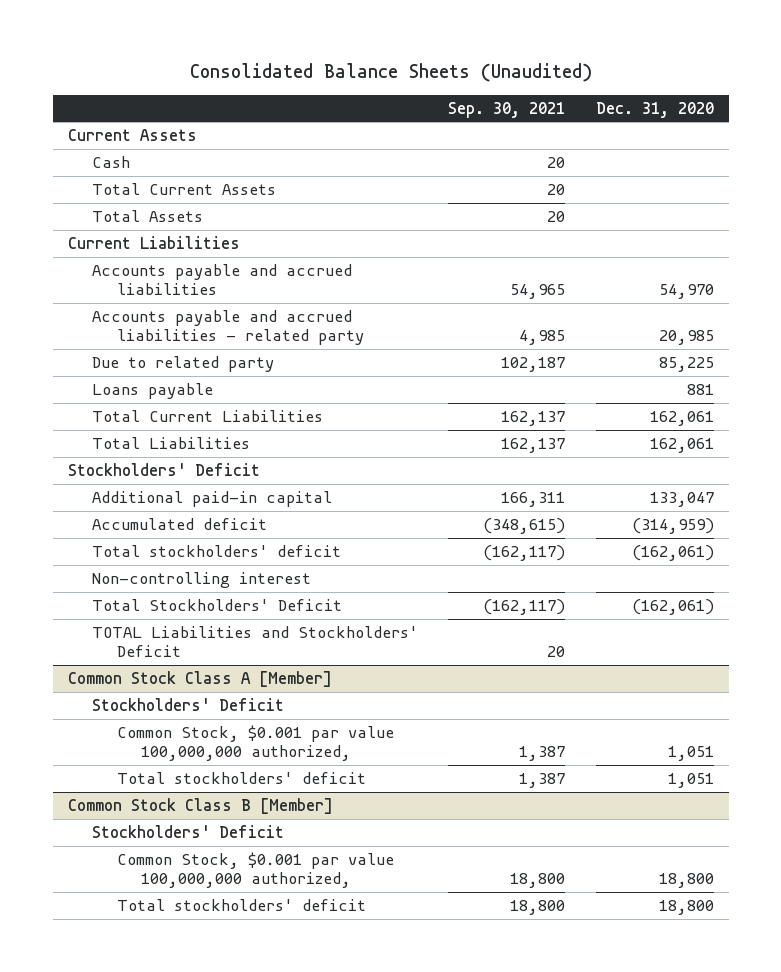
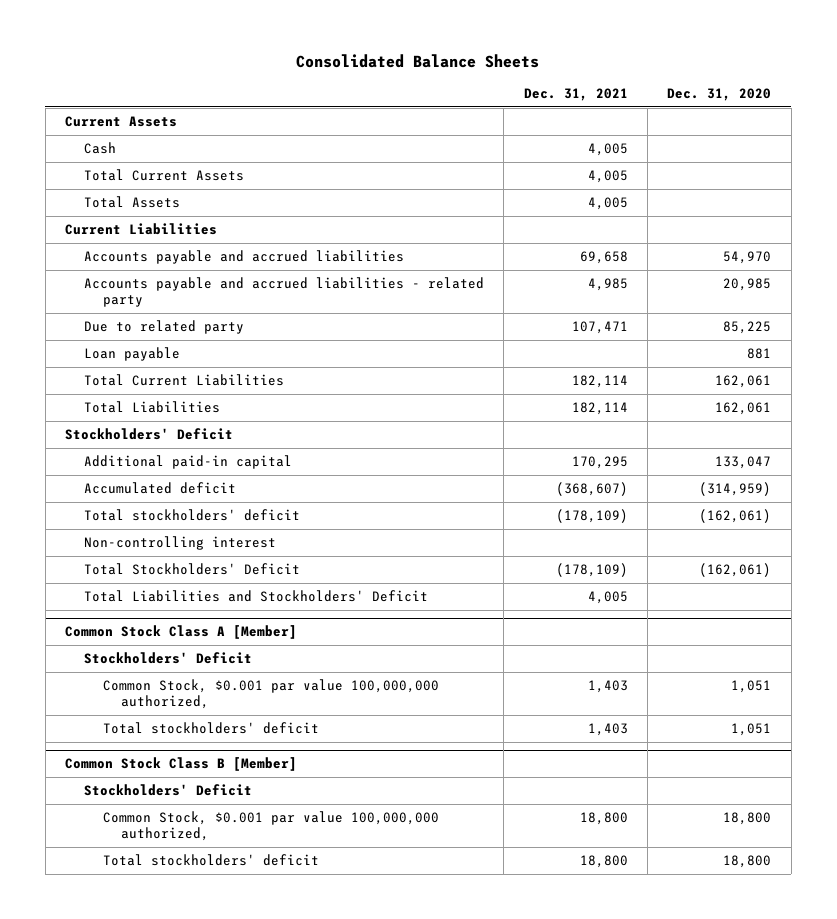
[189,63,592,83] Consolidated Balance Sheets (Unaudited) -> [296,53,540,68] Consolidated Balance Sheets
[448,101,566,118] Sep. 30, 2021 -> none
none -> [523,88,628,102] Dec. 31, 2021
[92,383,214,400] Loans payable -> [83,347,180,362] Loan payable
[92,626,419,658] TOTAL Liabilities and Stockholders' Deficit -> [83,590,428,603] Total Liabilities and Stockholders' Deficit

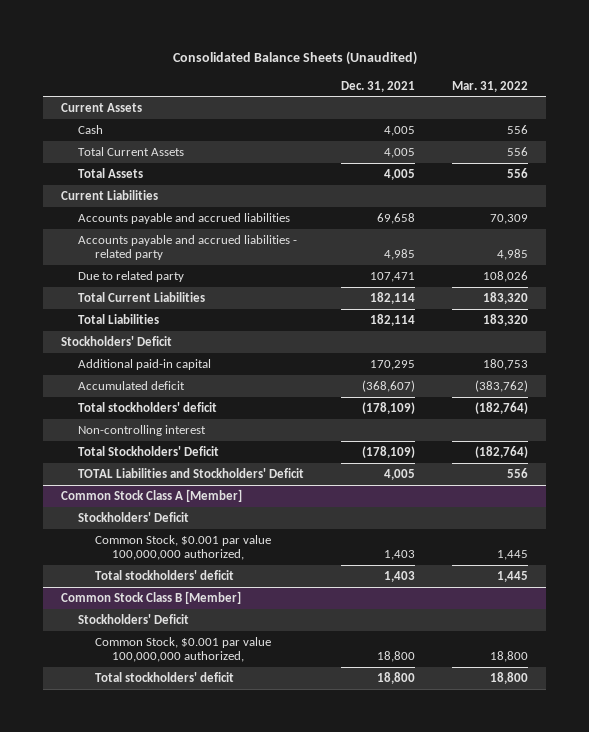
[296,53,540,68] Consolidated Balance Sheets -> [172,51,417,66] Consolidated Balance Sheets (Unaudited)
[667,88,772,102] Dec. 31, 2020 -> none
none -> [451,80,528,92] Mar. 31, 2022
[83,347,180,362] Loan payable -> none
[83,590,428,603] Total Liabilities and Stockholders' Deficit -> [78,467,305,478] TOTAL Liabilities and Stockholders' Deficit

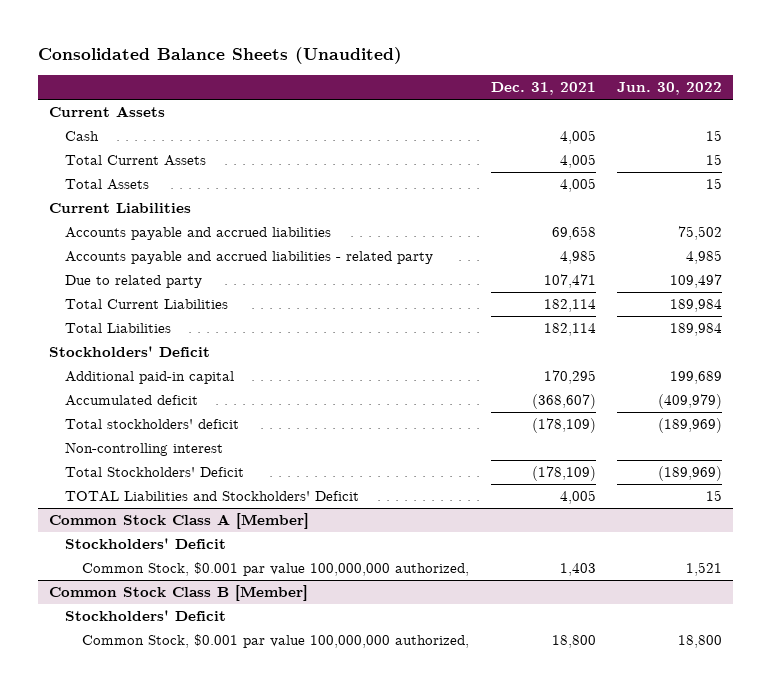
[451,80,528,92] Mar. 31, 2022 -> none
none -> [617,82,723,96] Jun. 30, 2022
[95,569,235,580] Total stockholders' deficit -> none
[95,671,235,682] Total stockholders' deficit -> none

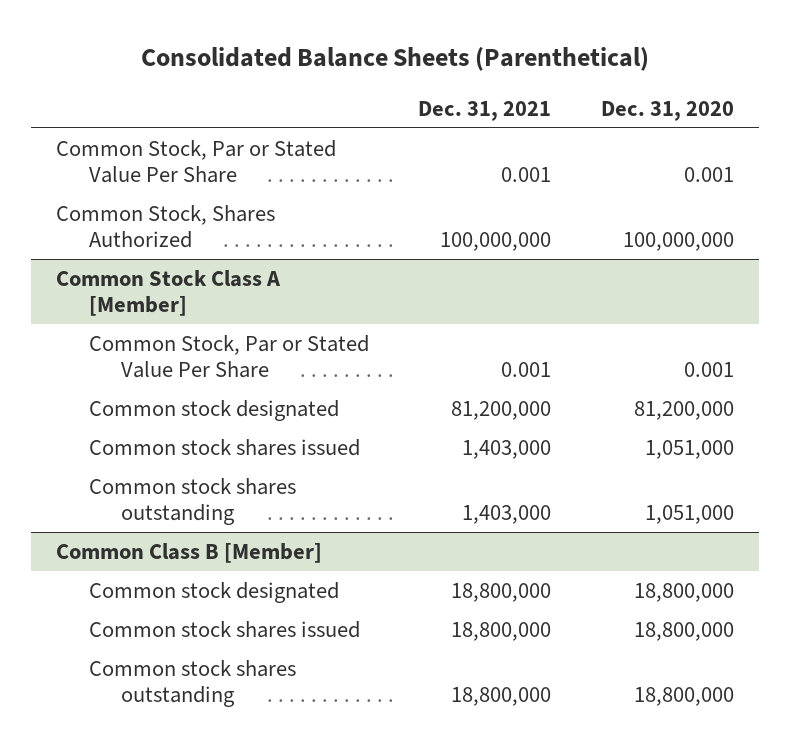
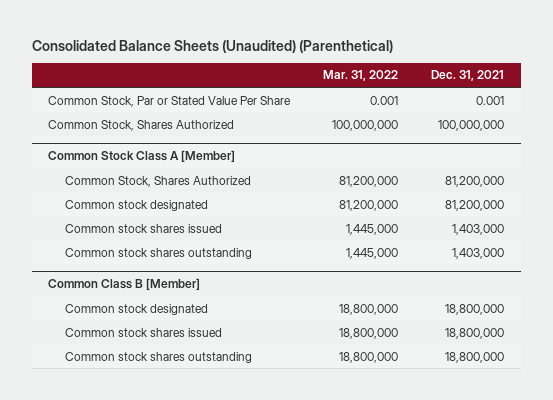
[140,47,649,72] Consolidated Balance Sheets (Parenthetical) -> [31,39,393,53] Consolidated Balance Sheets (Unaudited) (Parenthetical)
[600,100,734,121] Dec. 31, 2020 -> none
none -> [323,70,399,82] Mar. 31, 2022
[88,334,369,378] Common Stock, Par or Stated Value Per Share -> none
none -> [65,175,252,187] Common Stock, Shares Authorized

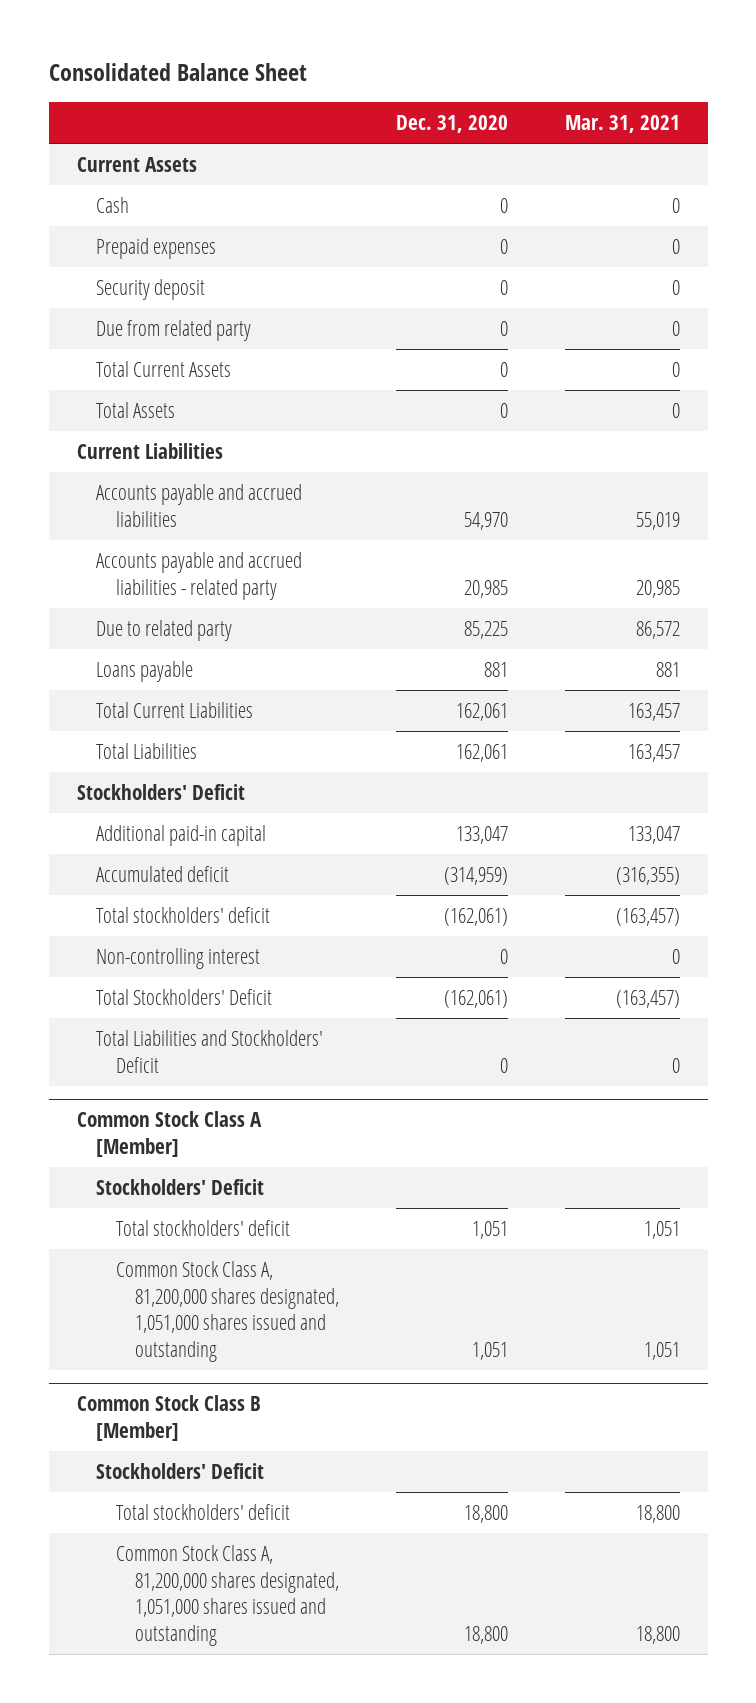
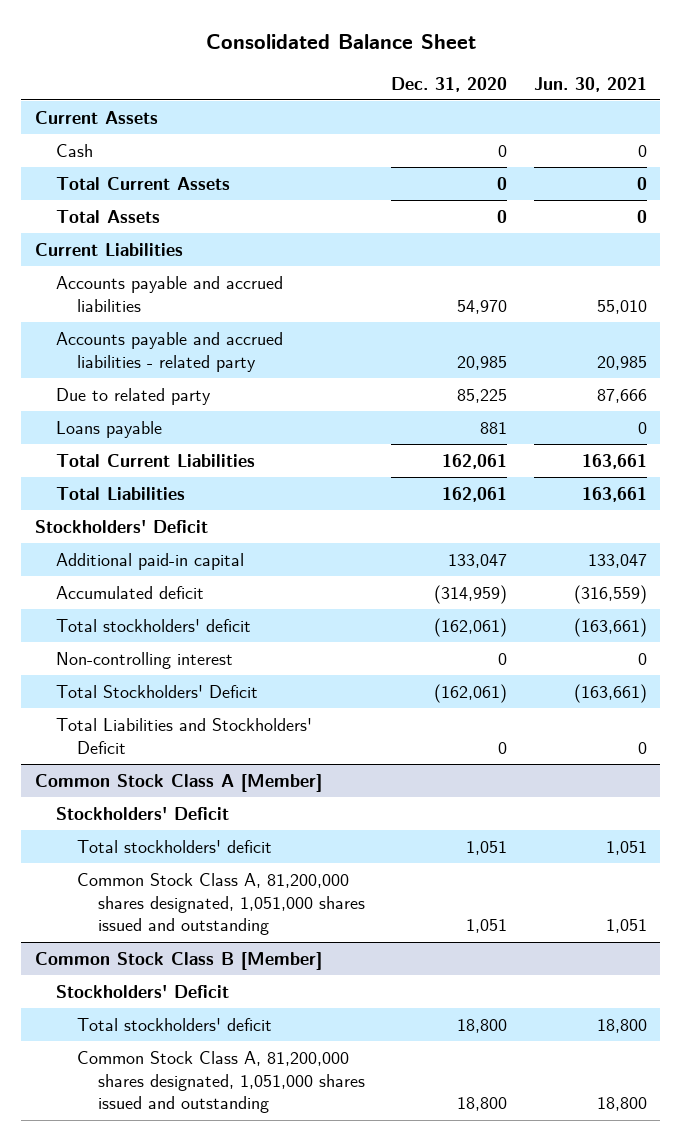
[564,114,680,133] Mar. 31, 2021 -> none
none -> [534,76,648,92] Jun. 30, 2021
[96,238,217,260] Prepaid expenses -> none
[96,279,206,301] Security deposit -> none
[96,320,252,342] Due from related party -> none

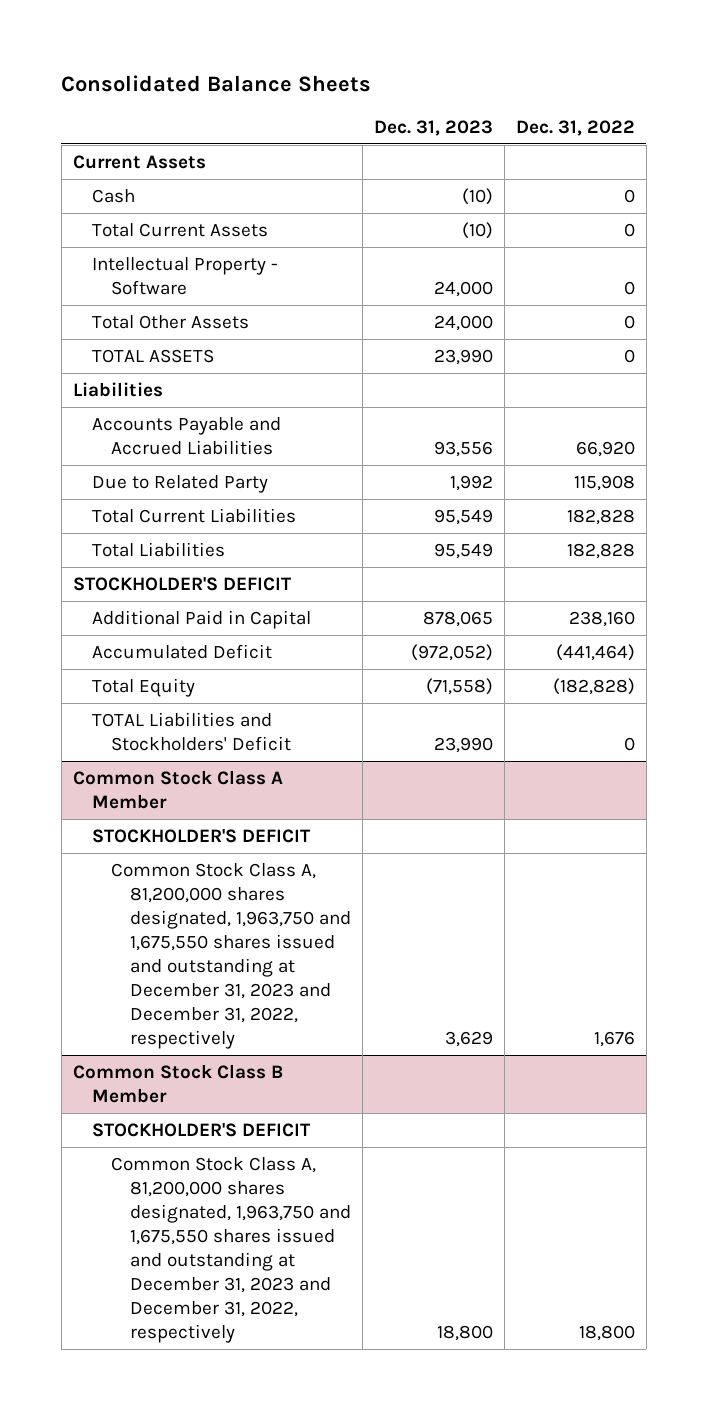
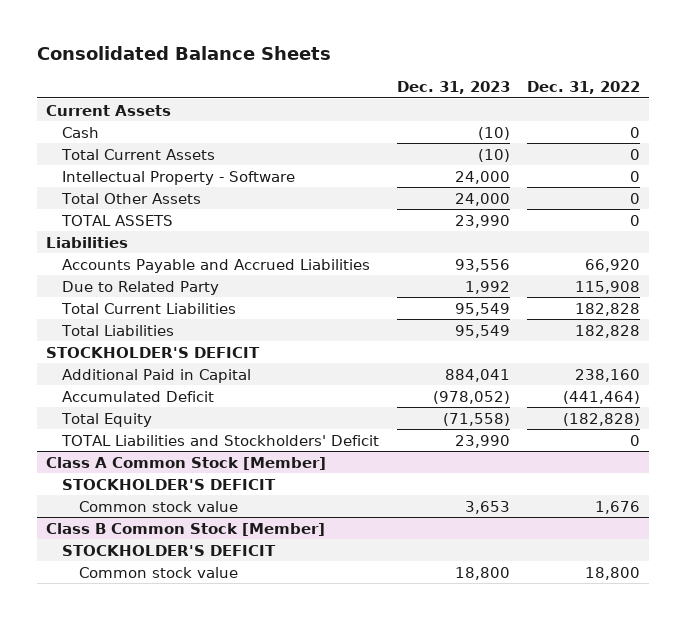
[423,611,494,628] 878,065 -> [444,368,510,382] 884,041
[411,644,494,662] (972,052) -> [432,390,510,404] (978,052)
[72,770,283,810] Common Stock Class A Member -> [45,456,326,470] Class A Common Stock [Member]
[111,863,352,1050] Common Stock Class A, 81,200,000 shares designated, 1,963,750 and 1,675,550 shares issued and outstanding at December 31, 2023 and December 31, 2022, respectively -> none
none -> [79,500,239,512] Common stock value
[72,1064,283,1104] Common Stock Class B Member -> [45,522,325,536] Class B Common Stock [Member]
[111,1157,352,1344] Common Stock Class A, 81,200,000 shares designated, 1,963,750 and 1,675,550 shares issued and outstanding at December 31, 2023 and December 31, 2022, respectively -> [79,566,239,578] Common stock value

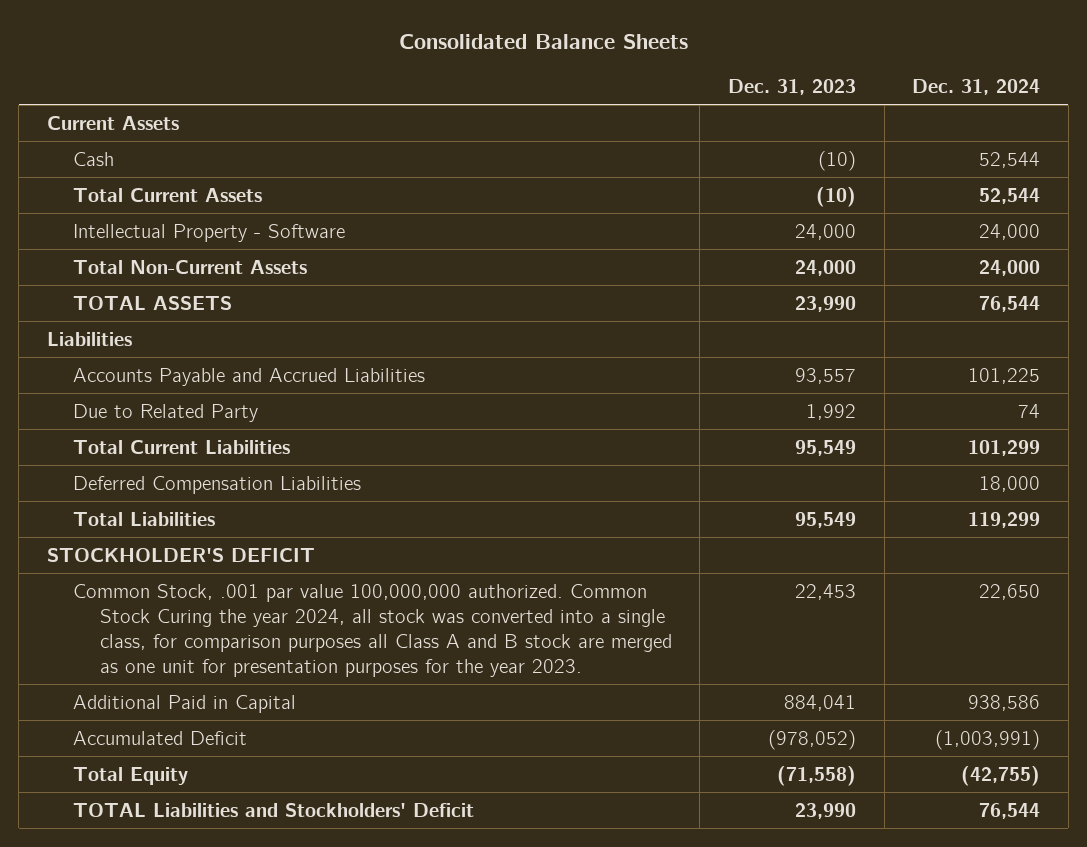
[527,81,641,95] Dec. 31, 2022 -> none
none -> [912,79,1041,96] Dec. 31, 2024
[61,192,202,204] Total Other Assets -> none
none -> [73,259,308,274] Total Non-Current Assets
[454,258,510,272] 93,556 -> [794,367,856,384] 93,557
none -> [73,475,362,494] Deferred Compensation Liabilities
none -> [73,583,672,678] Common Stock, .001 par value 100,000,000 authorized. Common Stock Curing the year 2024, all stock was converted into a single class, for comparison purposes all Class A and B stock are merged as one unit for presentation purposes for the year 2023.
[45,456,326,470] Class A Common Stock [Member] -> none
[62,478,277,490] STOCKHOLDER'S DEFICIT -> none
[79,500,239,512] Common stock value -> none
[45,522,325,536] Class B Common Stock [Member] -> none
[62,544,277,556] STOCKHOLDER'S DEFICIT -> none
[79,566,239,578] Common stock value -> none

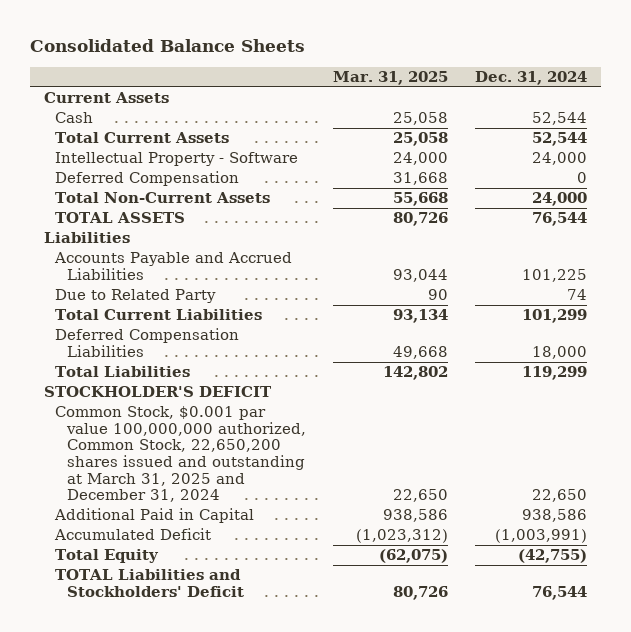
[727,79,856,96] Dec. 31, 2023 -> none
none -> [333,70,449,85] Mar. 31, 2025
none -> [55,171,240,187] Deferred Compensation
[73,583,672,678] Common Stock, .001 par value 100,000,000 authorized. Common Stock Curing the year 2024, all stock was converted into a single class, for comparison purposes all Class A and B stock are merged as one unit for presentation purposes for the year 2023. -> [55,406,306,503] Common Stock, $0.001 par value 100,000,000 authorized, Common Stock, 22,650,200 shares issued and outstanding at March 31, 2025 and December 31, 2024

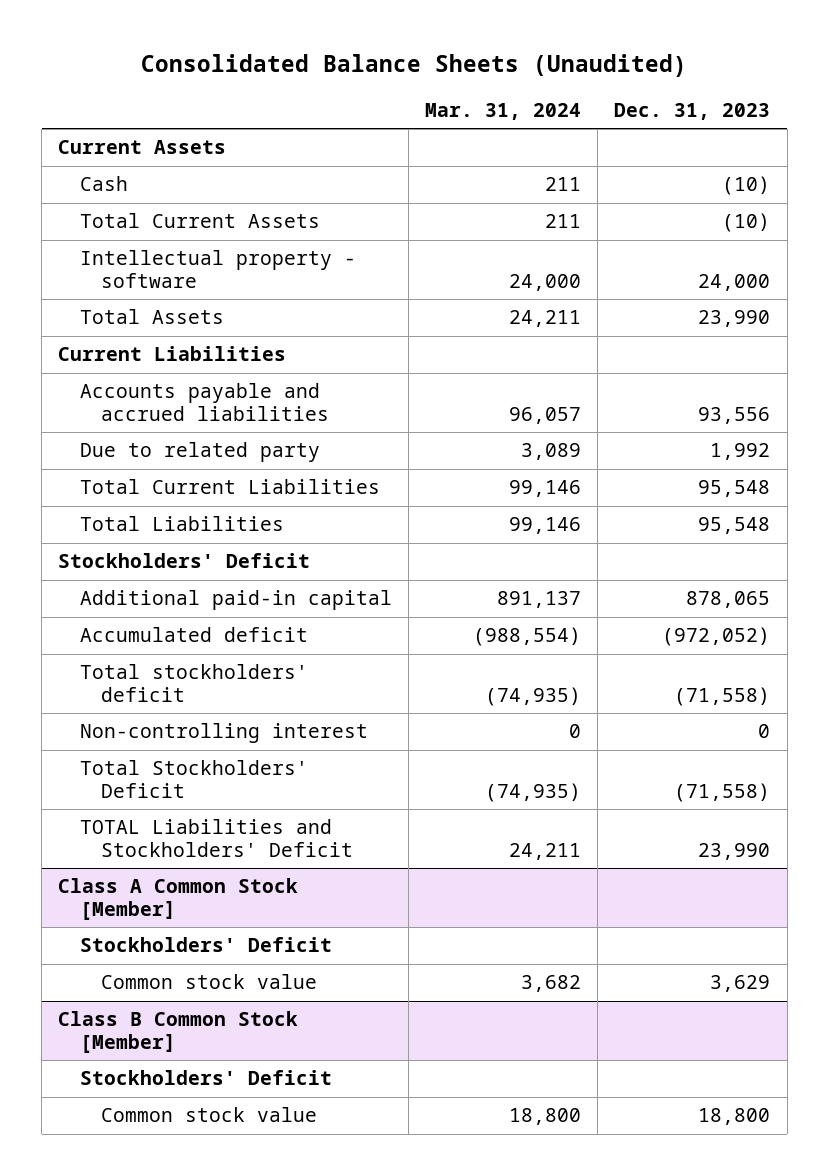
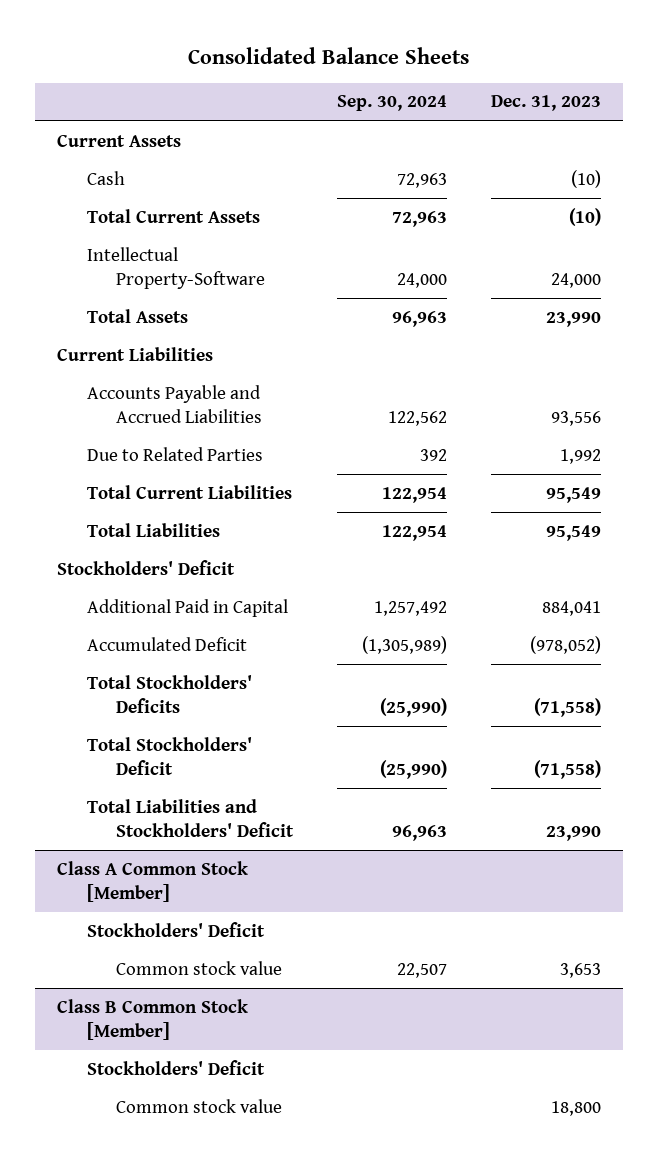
[141,54,688,78] Consolidated Balance Sheets (Unaudited) -> [187,47,469,65] Consolidated Balance Sheets
[425,102,582,120] Mar. 31, 2024 -> none
none -> [336,95,447,112] Sep. 30, 2024
[79,250,356,289] Intellectual property - software -> [86,246,265,289] Intellectual Property-Software
[79,383,330,422] Accounts payable and accrued liabilities -> [86,384,262,423] Accounts Payable and Accrued Liabilities
[79,442,320,463] Due to related party -> [86,446,263,461] Due to Related Parties
[698,480,771,498] 95,548 -> [545,486,601,503] 95,549
[698,517,771,535] 95,548 -> [545,524,601,541] 95,549
[79,723,368,744] Non-controlling interest -> none
[79,590,392,611] Additional paid-in capital -> [86,598,288,617] Additional Paid in Capital
[686,591,771,609] 878,065 -> [541,600,601,616] 884,041
[79,627,308,643] Accumulated deficit -> [86,636,247,651] Accumulated Deficit
[662,627,771,647] (972,052) -> [529,635,601,654] (978,052)
[79,664,308,703] Total stockholders' deficit -> [86,674,252,713] Total Stockholders' Deficits
[79,819,354,858] TOTAL Liabilities and Stockholders' Deficit -> [86,798,294,837] Total Liabilities and Stockholders' Deficit
[710,975,771,993] 3,629 -> [559,962,601,978] 3,653

